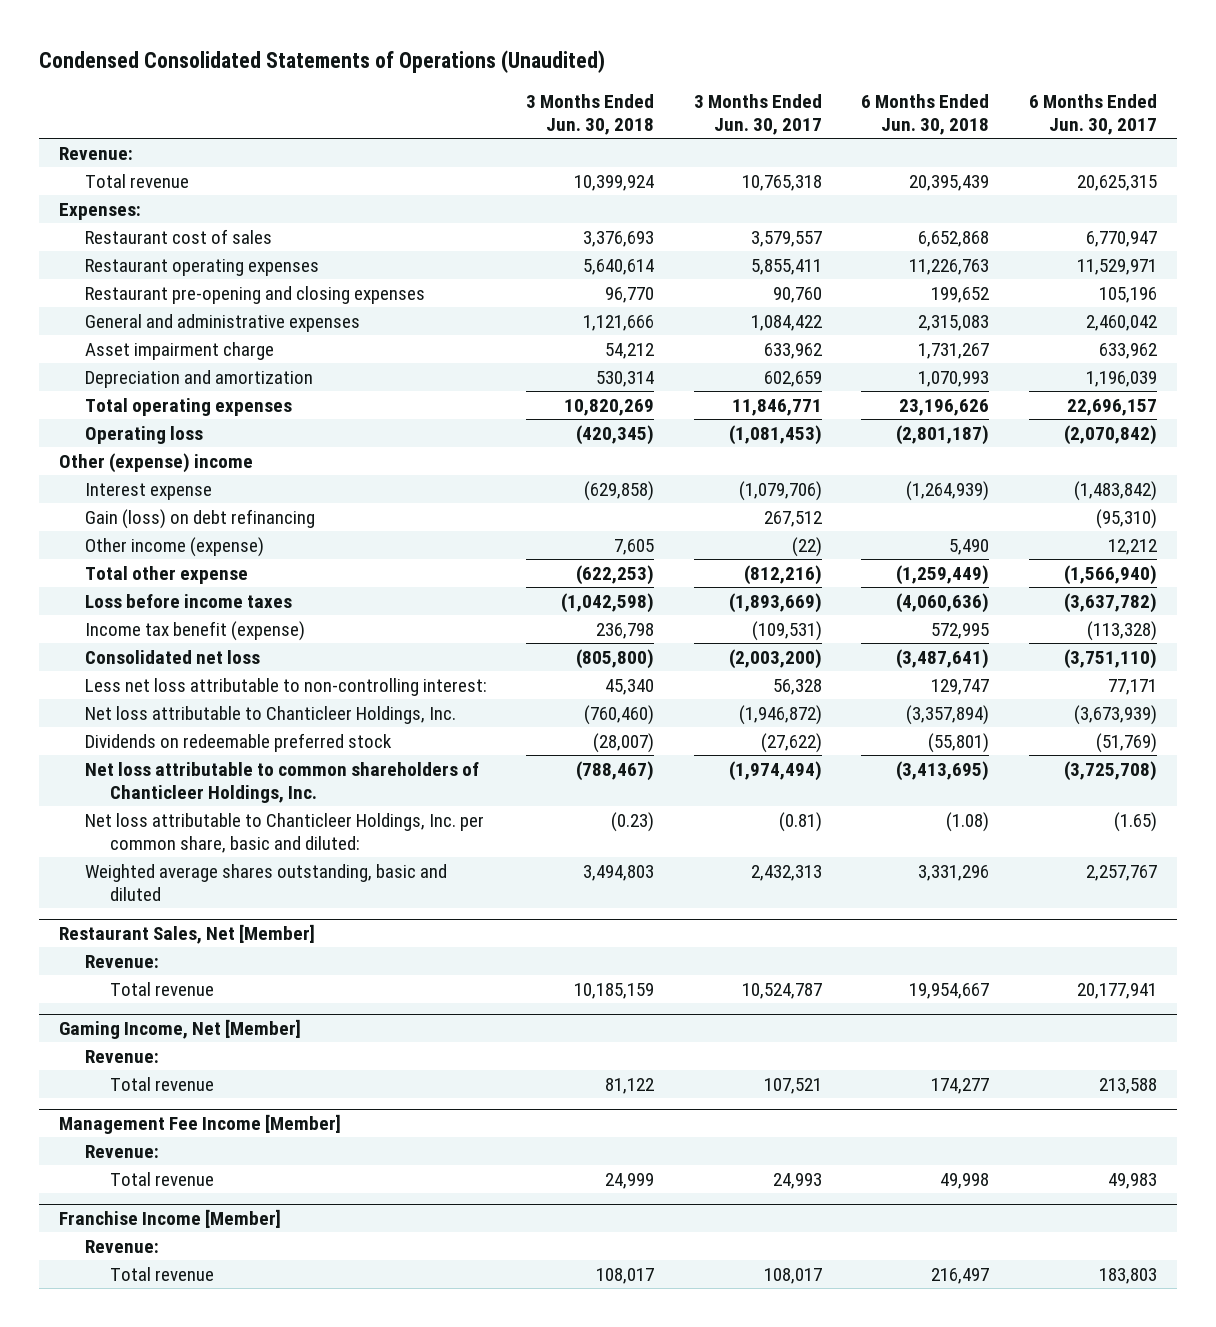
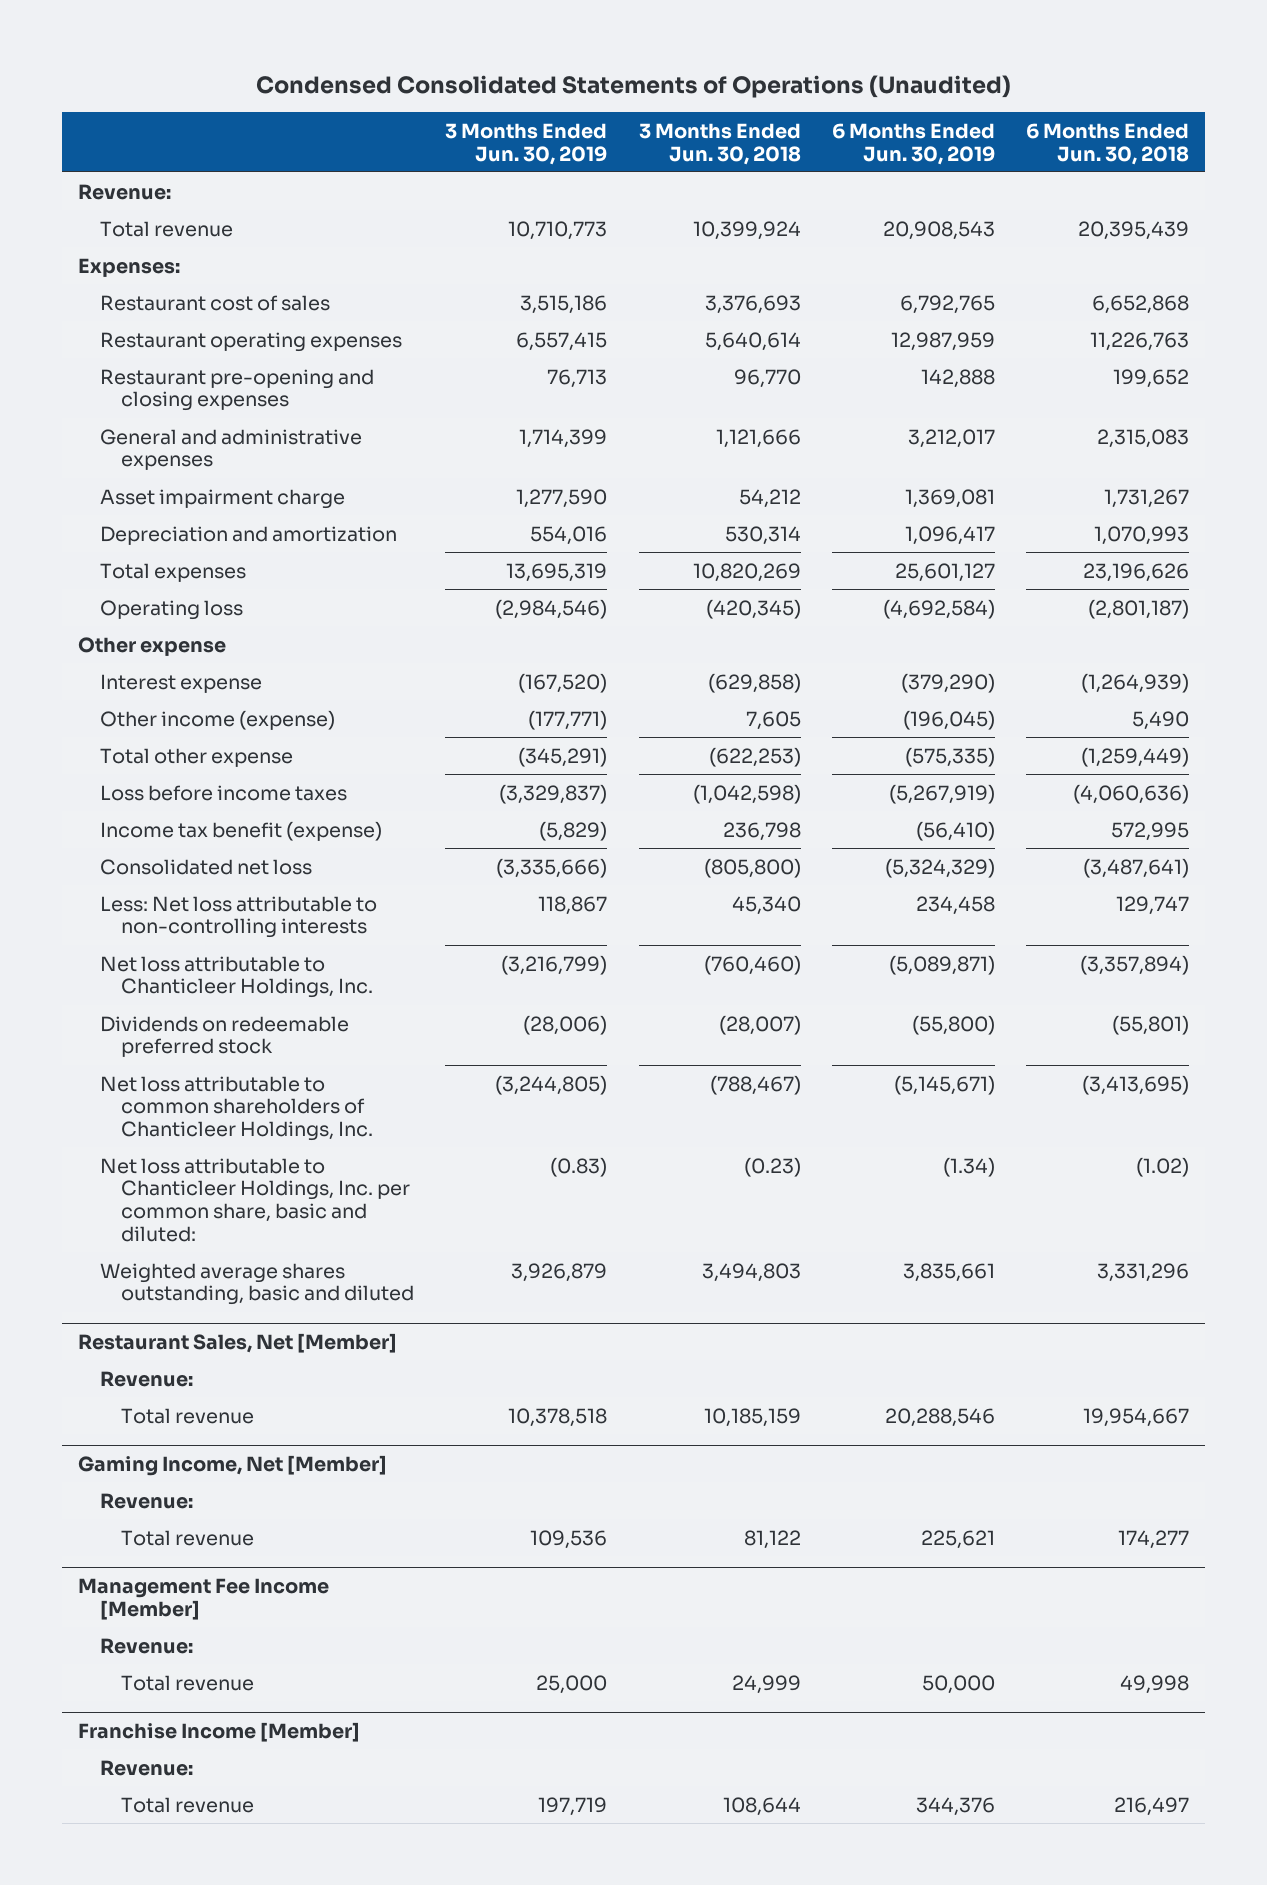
[693,93,822,135] 3 Months Ended Jun. 30, 2017 -> none
[1028,93,1157,135] 6 Months Ended Jun. 30, 2017 -> none
none -> [445,122,608,165] 3 Months Ended Jun. 30, 2019
none -> [831,122,995,165] 6 Months Ended Jun. 30, 2019
[84,397,292,416] Total operating expenses -> [99,562,246,582] Total expenses
[59,452,254,473] Other (expense) income -> [78,636,227,656] Other expense
[84,508,315,529] Gain (loss) on debt refinancing -> none
[84,677,487,696] Less net loss attributable to non-controlling interest: -> [99,895,377,939] Less: Net loss attributable to non-controlling interests
[946,811,990,832] (1.08) -> [1136,1156,1190,1177] (1.02)
[596,1267,655,1284] 108,017 -> [722,1796,801,1816] 108,644

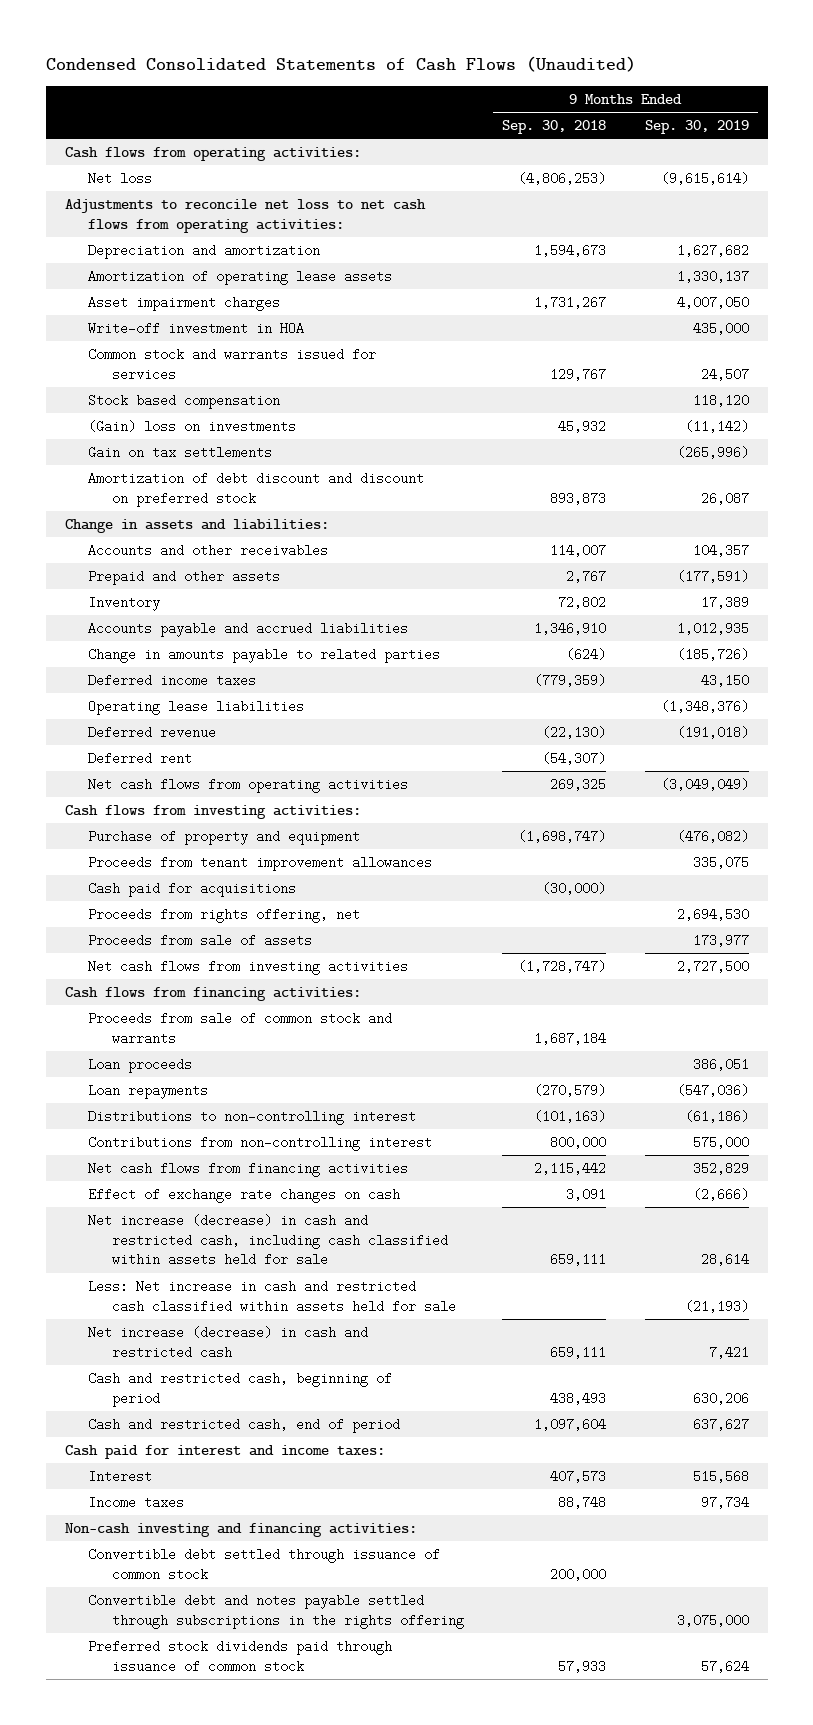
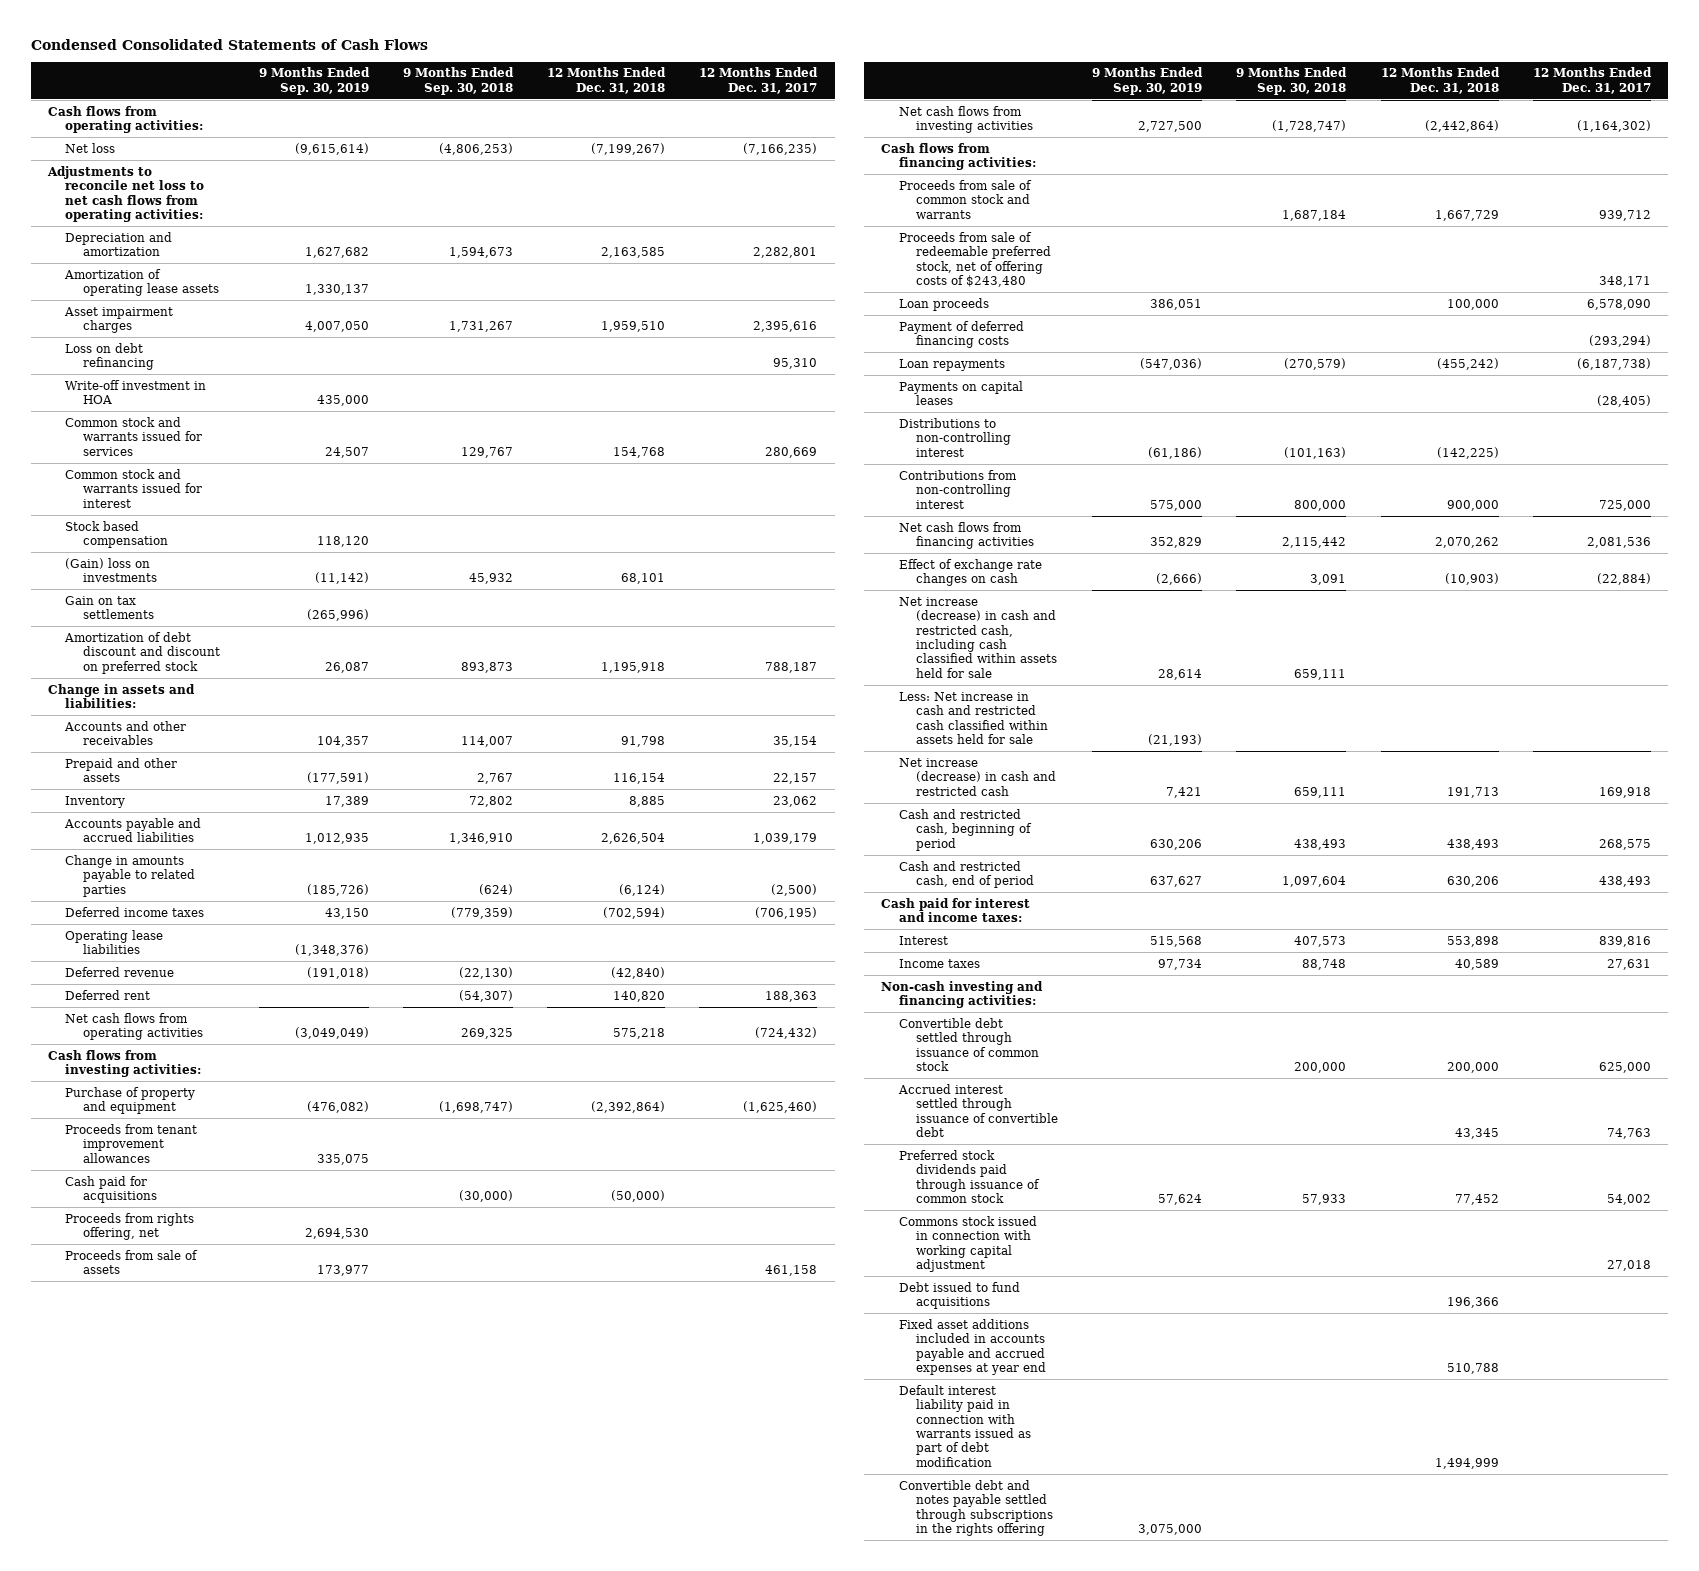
[45,56,636,73] Condensed Consolidated Statements of Cash Flows (Unaudited) -> [31,38,429,50] Condensed Consolidated Statements of Cash Flows
none -> [547,67,667,94] 12 Months Ended Dec. 31, 2018
none -> [699,67,819,94] 12 Months Ended Dec. 31, 2017
none -> [65,342,154,371] Loss on debt refinancing
none -> [65,468,202,508] Common stock and warrants issued for interest
none -> [898,231,1051,287] Proceeds from sale of redeemable preferred stock, net of offering costs of $243,480
none -> [898,320,1024,349] Payment of deferred financing costs
none -> [898,380,1023,406] Payments on capital leases
none -> [897,1083,1058,1137] Accrued interest settled through issuance of convertible debt
none -> [898,1215,1037,1272] Commons stock issued in connection with working capital adjustment
none -> [898,1281,1020,1310] Debt issued to fund acquisitions
none -> [898,1318,1046,1375] Fixed asset additions included in accounts payable and accrued expenses at year end
none -> [898,1384,1031,1467] Default interest liability paid in connection with warrants issued as part of debt modification
[88,1593,464,1629] Convertible debt and notes payable settled through subscriptions in the rights offering -> [898,1479,1053,1536] Convertible debt and notes payable settled through subscriptions in the rights offering

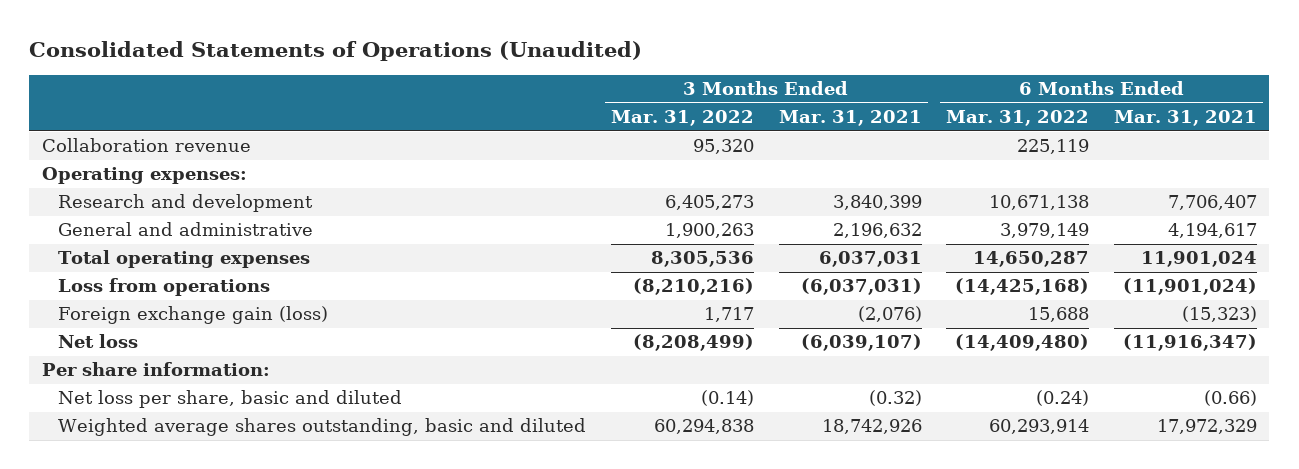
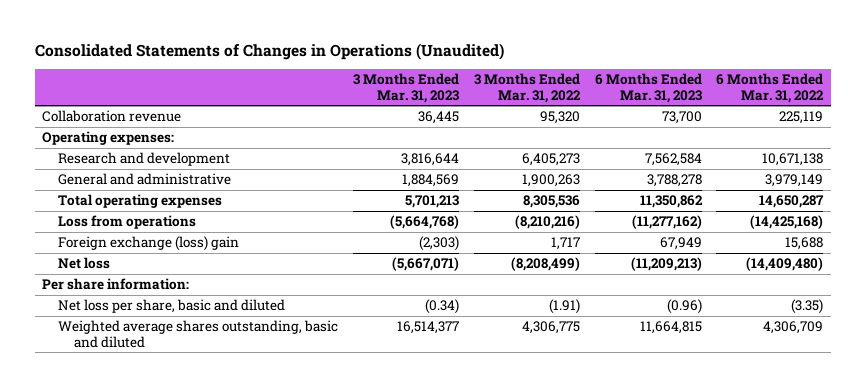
[29,40,643,61] Consolidated Statements of Operations (Unaudited) -> [35,42,505,60] Consolidated Statements of Changes in Operations (Unaudited)
[778,110,922,127] Mar. 31, 2021 -> none
[1113,110,1257,127] Mar. 31, 2021 -> none
none -> [352,73,459,103] 3 Months Ended Mar. 31, 2023
none -> [594,73,702,103] 6 Months Ended Mar. 31, 2023
[58,306,329,325] Foreign exchange gain (loss) -> [58,236,240,252] Foreign exchange (loss) gain
[700,390,754,407] (0.14) -> [548,299,580,315] (1.91)
[1036,390,1090,407] (0.24) -> [791,299,824,315] (3.35)
[653,419,754,435] 60,294,838 -> [521,321,580,335] 4,306,775
[989,419,1090,435] 60,293,914 -> [763,321,824,335] 4,306,709

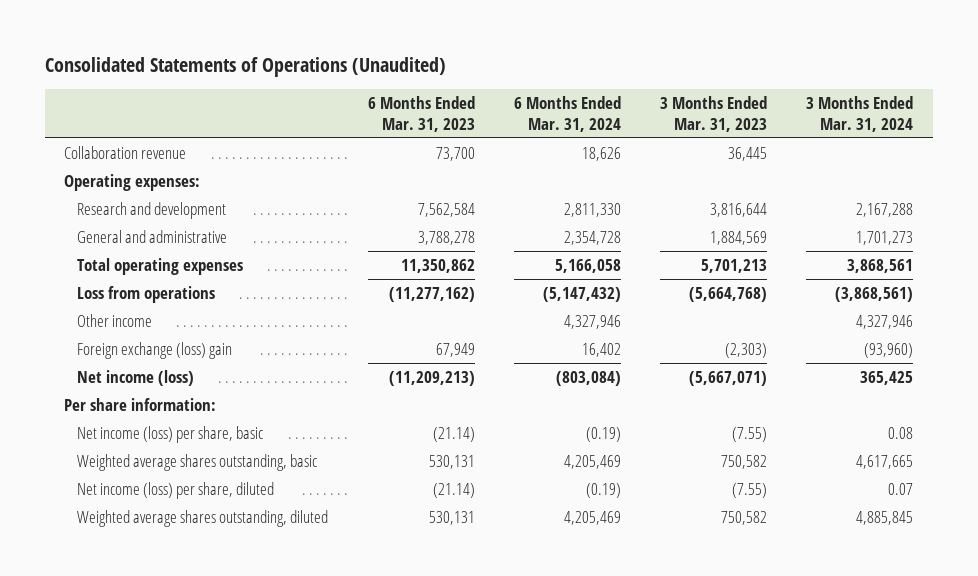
[35,42,505,60] Consolidated Statements of Changes in Operations (Unaudited) -> [44,56,446,77] Consolidated Statements of Operations (Unaudited)
[473,73,581,103] 3 Months Ended Mar. 31, 2022 -> none
[716,73,825,103] 6 Months Ended Mar. 31, 2022 -> none
none -> [513,95,621,132] 6 Months Ended Mar. 31, 2024
none -> [806,95,914,132] 3 Months Ended Mar. 31, 2024
none -> [77,314,153,328] Other income
[58,257,111,270] Net loss -> [77,370,195,387] Net income (loss)
[58,299,286,314] Net loss per share, basic and diluted -> [77,426,264,444] Net income (loss) per share, basic
[424,299,459,315] (0.34) -> [732,427,768,443] (7.55)
[666,299,702,315] (0.96) -> [432,427,475,443] (21.14)
[58,320,339,348] Weighted average shares outstanding, basic and diluted -> [77,454,318,472] Weighted average shares outstanding, basic
[396,321,459,335] 16,514,377 -> [721,455,768,470] 750,582
[639,321,702,335] 11,664,815 -> [428,455,475,470] 530,131
none -> [77,482,275,500] Net income (loss) per share, diluted
none -> [77,510,329,528] Weighted average shares outstanding, diluted

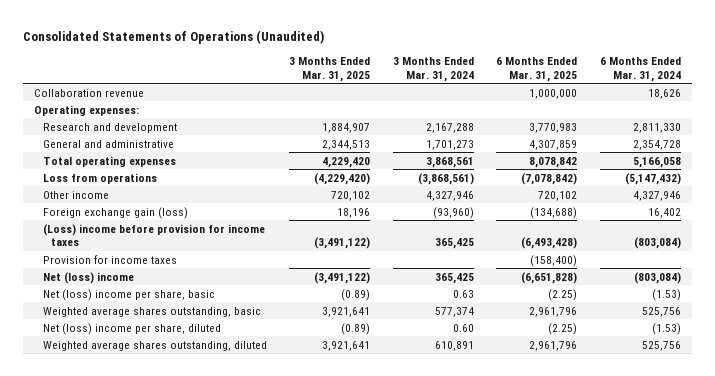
[367,95,475,132] 6 Months Ended Mar. 31, 2023 -> none
[660,95,768,132] 3 Months Ended Mar. 31, 2023 -> none
none -> [289,57,371,82] 3 Months Ended Mar. 31, 2025
none -> [496,57,578,82] 6 Months Ended Mar. 31, 2025
[64,398,217,412] Per share information: -> none
[77,342,233,360] Foreign exchange (loss) gain -> [42,206,188,219] Foreign exchange gain (loss)
none -> [42,223,265,247] (Loss) income before provision for income taxes
none -> [42,254,177,264] Provision for income taxes
[77,370,195,387] Net income (loss) -> [42,271,134,284] Net (loss) income
[77,426,264,444] Net income (loss) per share, basic -> [42,288,215,301] Net (loss) income per share, basic
[585,427,621,443] (0.19) -> [651,288,681,301] (1.53)
[888,427,914,440] 0.08 -> [452,289,474,298] 0.63
[563,455,621,470] 4,205,469 -> [641,306,681,317] 525,756
[856,455,914,470] 4,617,665 -> [434,306,474,317] 577,374
[77,482,275,500] Net income (loss) per share, diluted -> [42,322,221,335] Net (loss) income per share, diluted
[585,483,621,499] (0.19) -> [651,322,681,335] (1.53)
[888,483,914,496] 0.07 -> [452,323,474,332] 0.60
[563,511,621,526] 4,205,469 -> [641,340,681,351] 525,756
[856,511,914,526] 4,885,845 -> [434,340,474,351] 610,891

